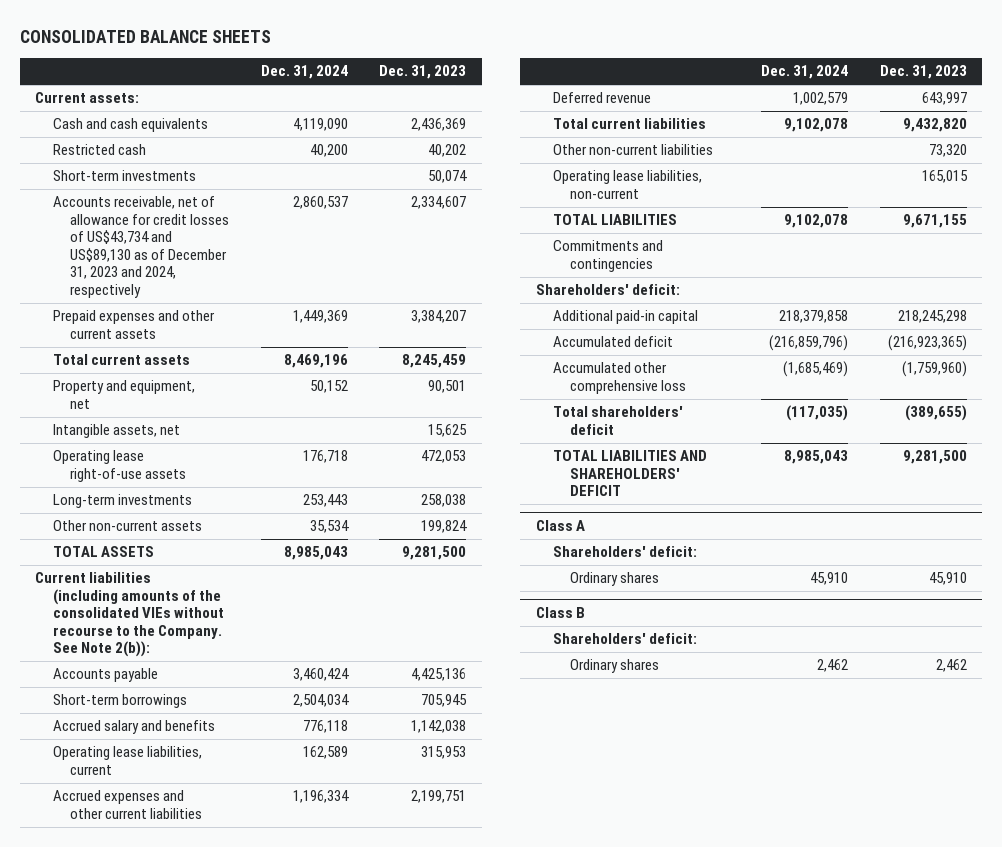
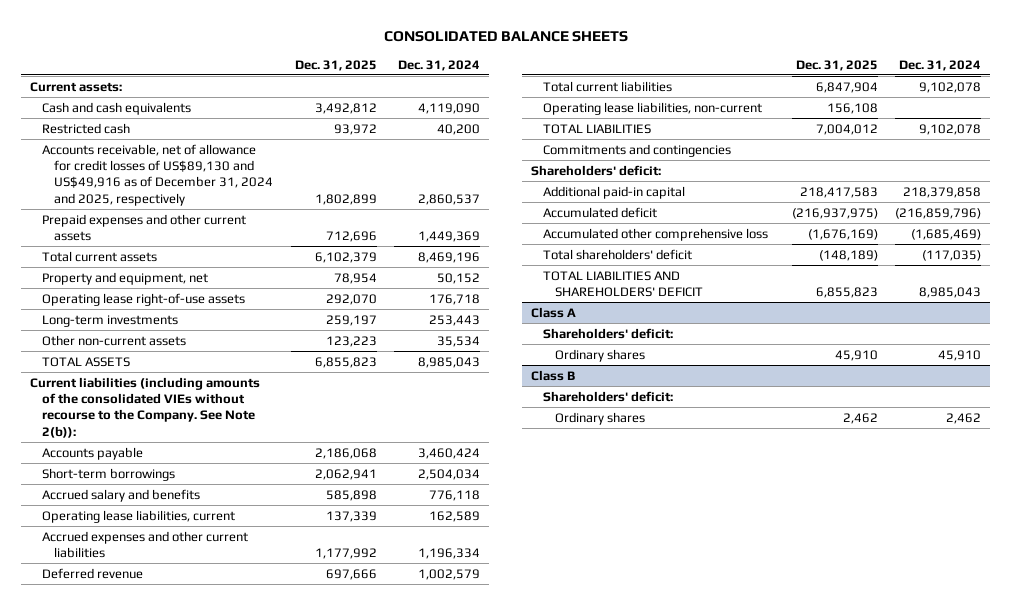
[379,65,467,80] Dec. 31, 2023 -> none
none -> [294,59,377,71] Dec. 31, 2025
[52,170,196,182] Short-term investments -> none
[52,196,229,298] Accounts receivable, net of allowance for credit losses of US$43,734 and US$89,130 as of December 31, 2023 and 2024, respectively -> [41,143,273,206] Accounts receivable, net of allowance for credit losses of US$89,130 and US$49,916 as of December 31, 2024 and 2025, respectively
[52,424,180,439] Intangible assets, net -> none
[552,144,713,156] Other non-current liabilities -> none

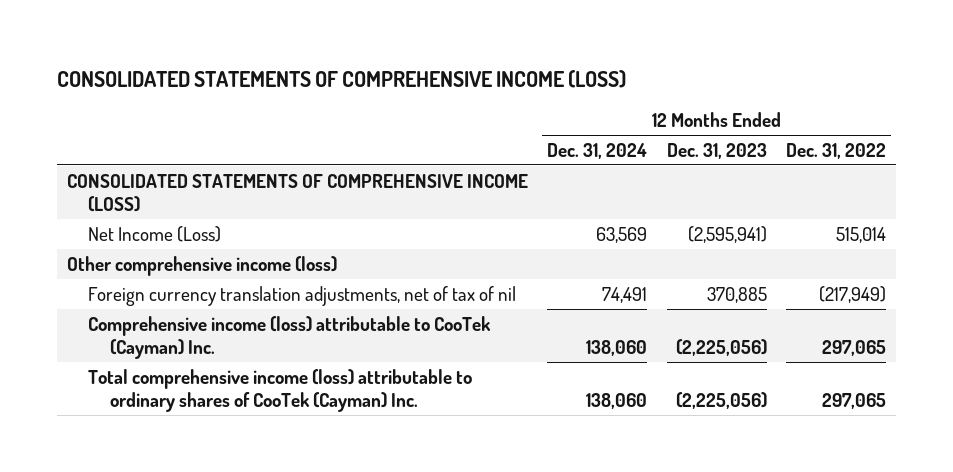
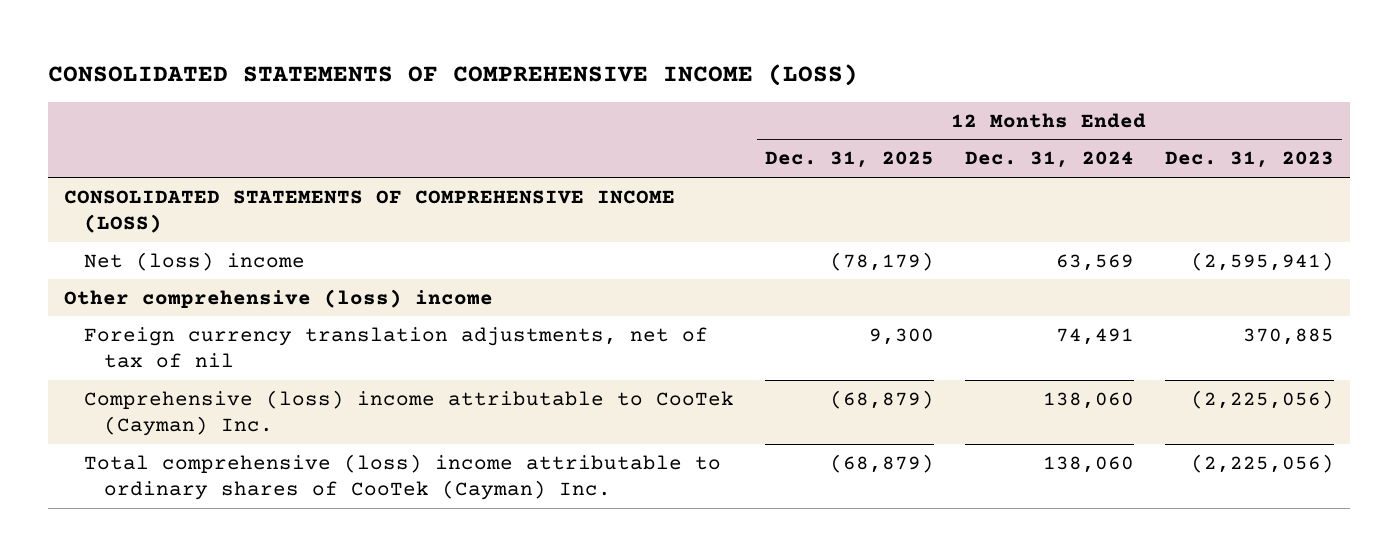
[786,142,887,159] Dec. 31, 2022 -> none
none -> [764,151,934,169] Dec. 31, 2025
[88,225,222,242] Net Income (Loss) -> [83,251,305,271] Net (loss) income
[66,255,337,276] Other comprehensive income (loss) -> [63,288,493,308] Other comprehensive (loss) income
[88,315,492,360] Comprehensive income (loss) attributable to CooTek (Cayman) Inc. -> [83,389,734,437] Comprehensive (loss) income attributable to CooTek (Cayman) Inc.
[88,368,473,413] Total comprehensive income (loss) attributable to ordinary shares of CooTek (Cayman) Inc. -> [83,453,721,501] Total comprehensive (loss) income attributable to ordinary shares of CooTek (Cayman) Inc.

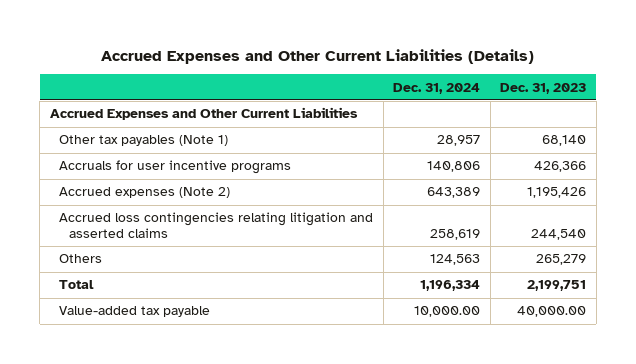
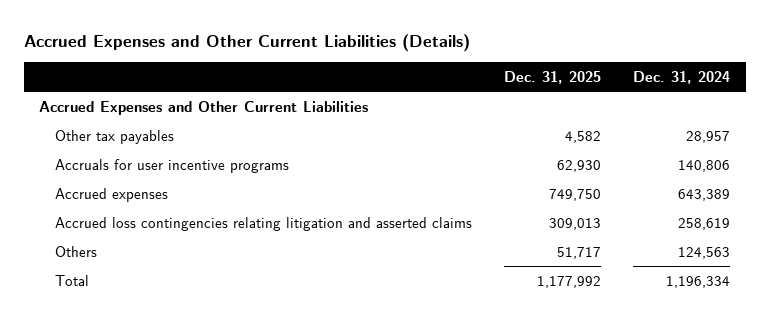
[500,82,587,94] Dec. 31, 2023 -> none
none -> [503,70,601,84] Dec. 31, 2025
[59,135,229,147] Other tax payables (Note 1) -> [55,129,175,144] Other tax payables
[59,187,231,199] Accrued expenses (Note 2) -> [55,187,169,202] Accrued expenses
[59,306,211,318] Value-added tax payable -> none

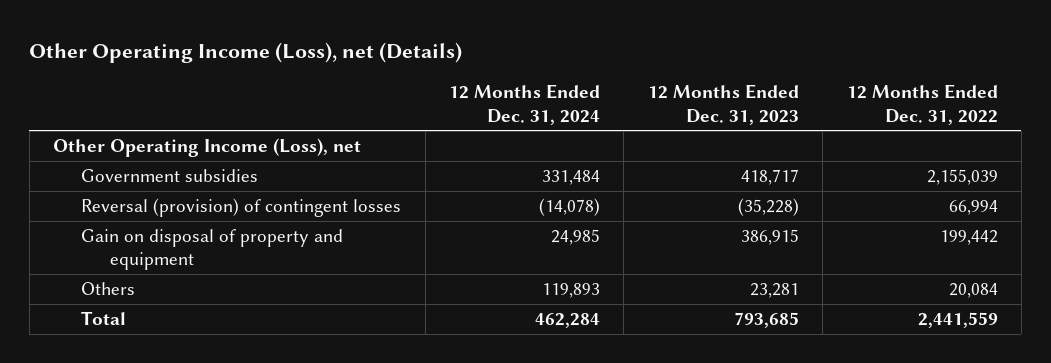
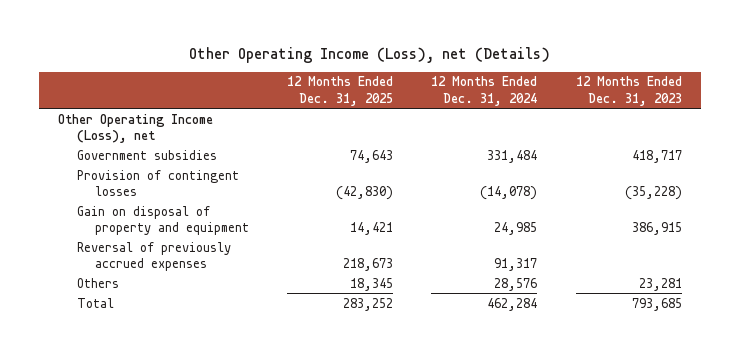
[846,84,998,125] 12 Months Ended Dec. 31, 2022 -> none
none -> [287,76,394,106] 12 Months Ended Dec. 31, 2025
[81,197,402,217] Reversal (provision) of contingent losses -> [76,169,239,196] Provision of contingent losses
none -> [76,241,231,271] Reversal of previously accrued expenses
[542,282,601,298] 119,893 -> [494,277,538,291] 28,576

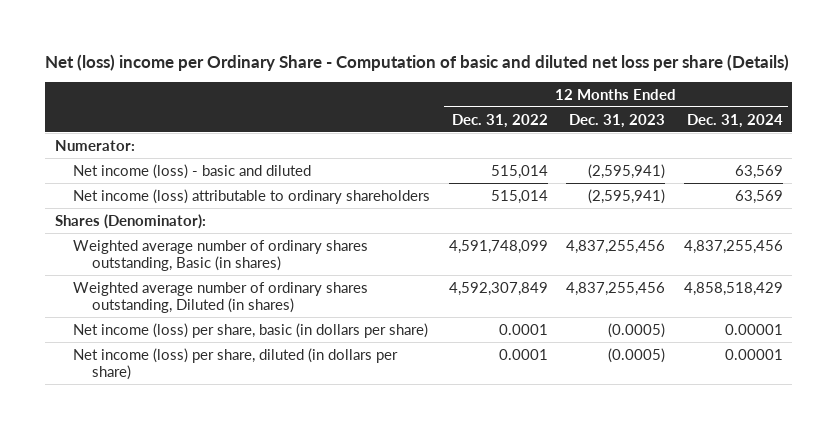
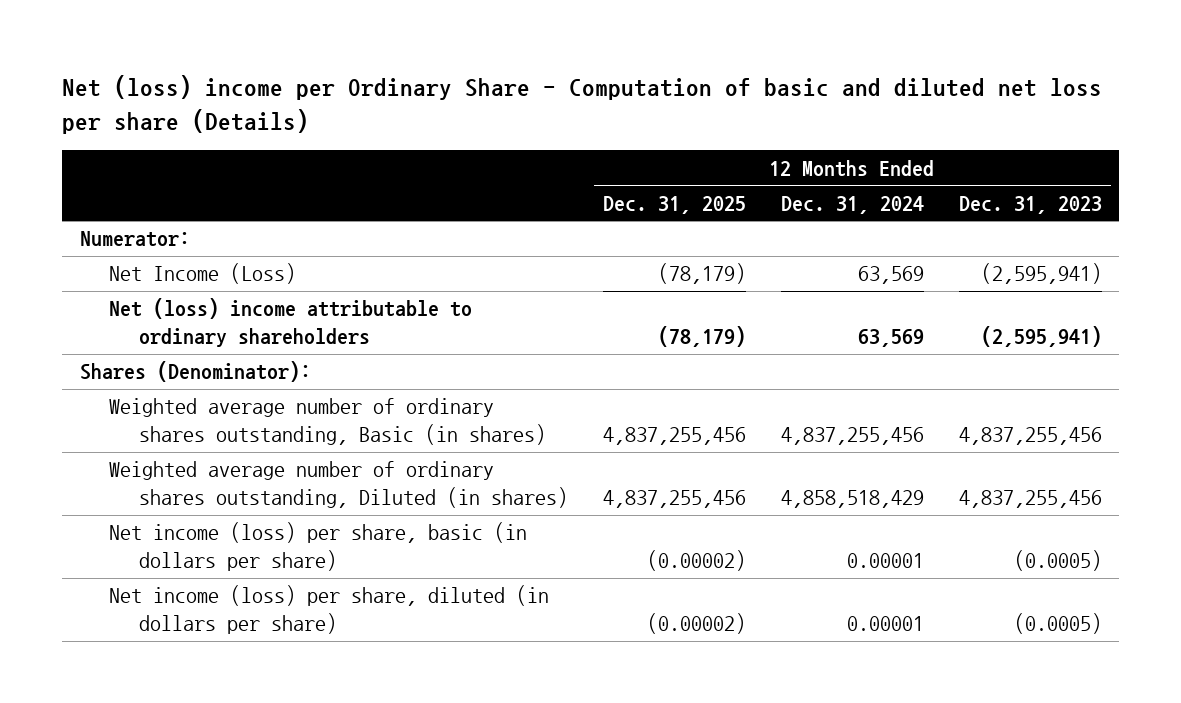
[451,113,548,128] Dec. 31, 2022 -> none
none -> [602,195,746,214] Dec. 31, 2025
[73,163,312,179] Net income (loss) - basic and diluted -> [109,263,297,285] Net Income (Loss)
[73,188,431,204] Net income (loss) attributable to ordinary shareholders -> [109,298,473,348] Net (loss) income attributable to ordinary shareholders

